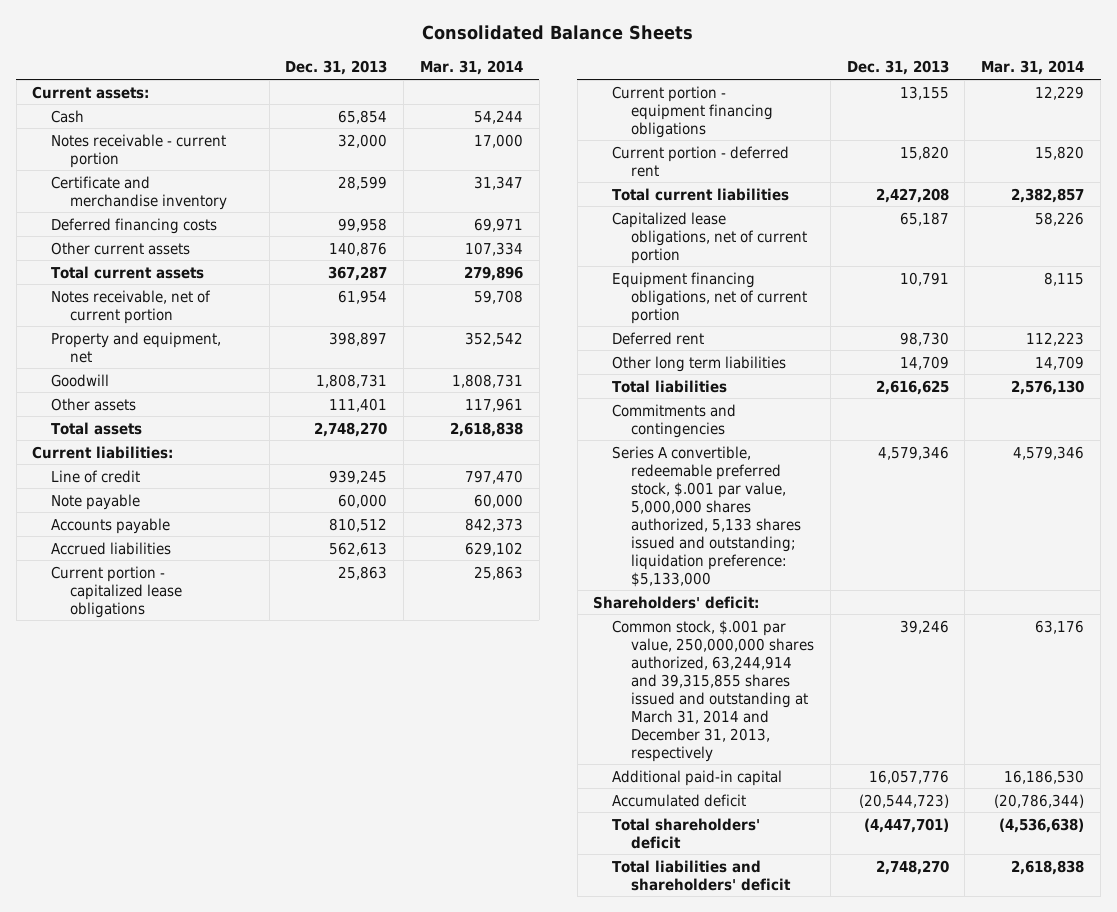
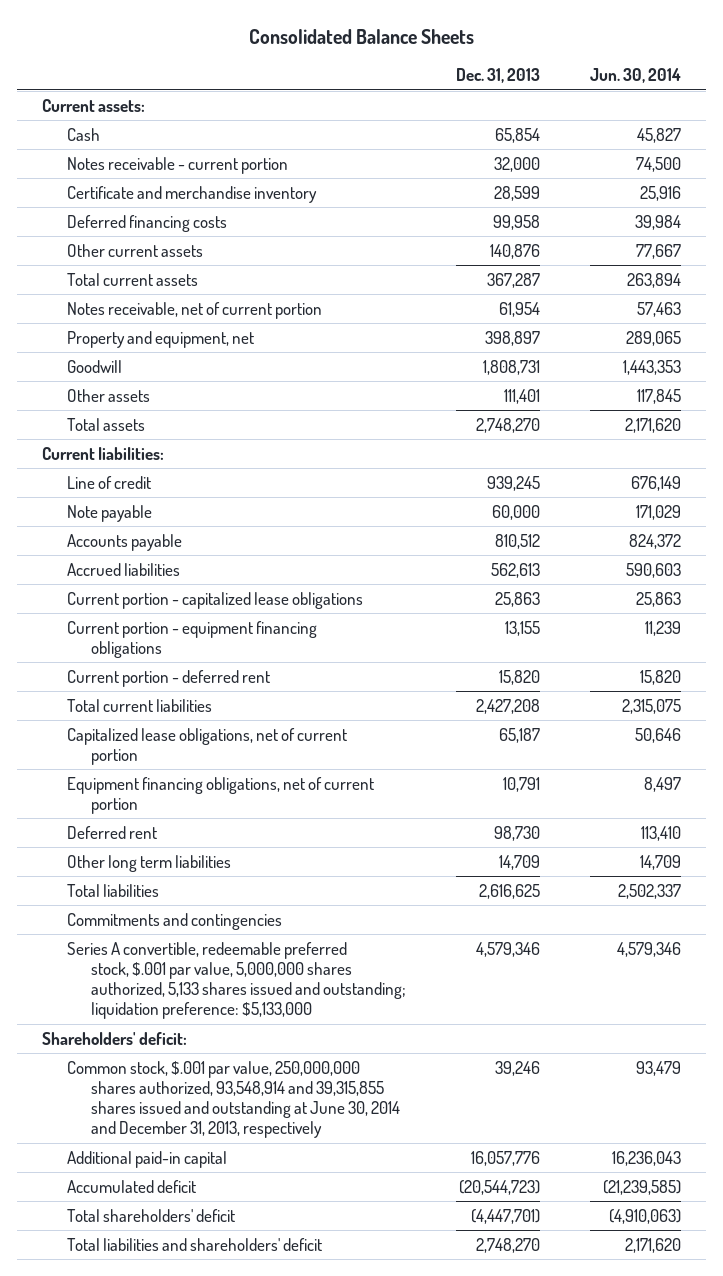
[420,60,524,76] Mar. 31, 2014 -> none
none -> [589,68,681,84] Jun. 30, 2014
[612,619,814,762] Common stock, $.001 par value, 250,000,000 shares authorized, 63,244,914 and 39,315,855 shares issued and outstanding at March 31, 2014 and December 31, 2013, respectively -> [66,1060,401,1139] Common stock, $.001 par value, 250,000,000 shares authorized, 93,548,914 and 39,315,855 shares issued and outstanding at June 30, 2014 and December 31, 2013, respectively

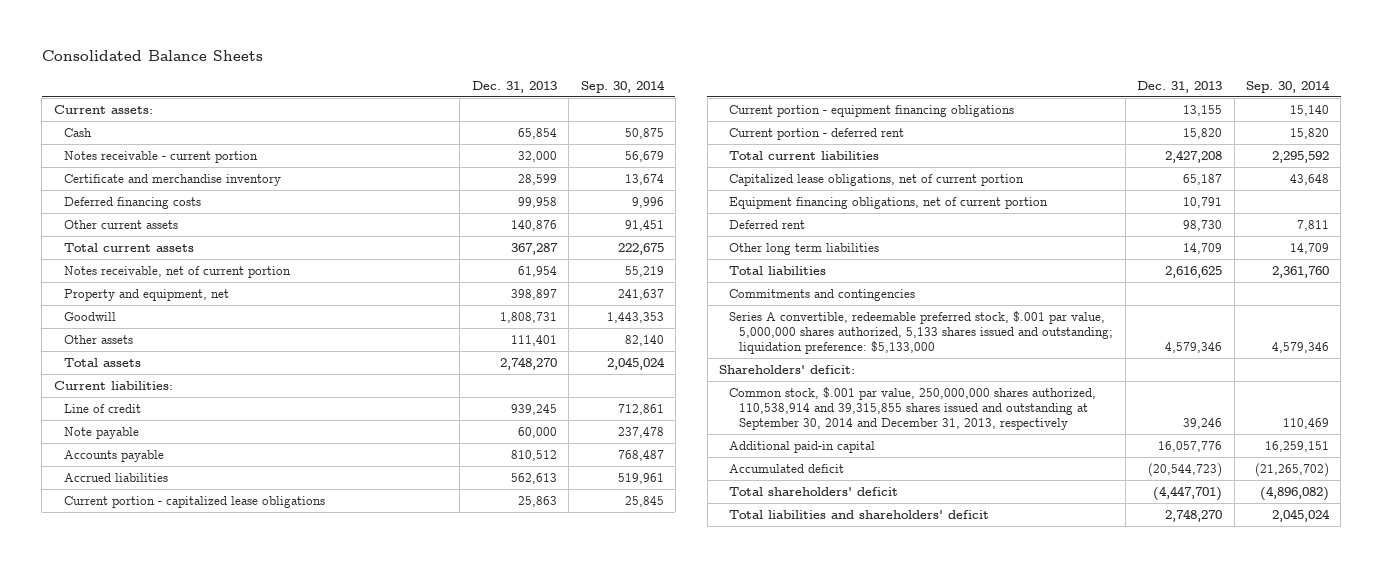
[589,68,681,84] Jun. 30, 2014 -> none
none -> [580,79,665,93] Sep. 30, 2014
[66,1060,401,1139] Common stock, $.001 par value, 250,000,000 shares authorized, 93,548,914 and 39,315,855 shares issued and outstanding at June 30, 2014 and December 31, 2013, respectively -> [729,386,1097,430] Common stock, $.001 par value, 250,000,000 shares authorized, 110,538,914 and 39,315,855 shares issued and outstanding at September 30, 2014 and December 31, 2013, respectively

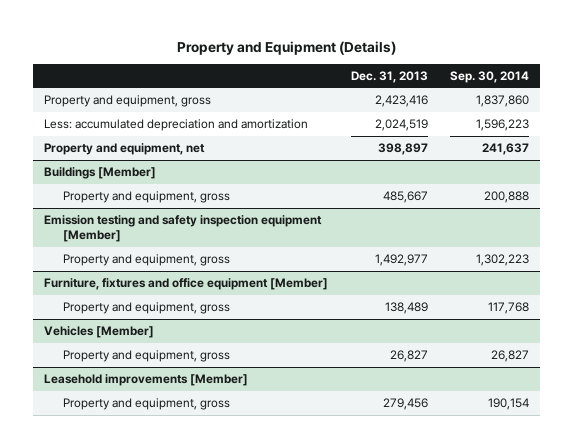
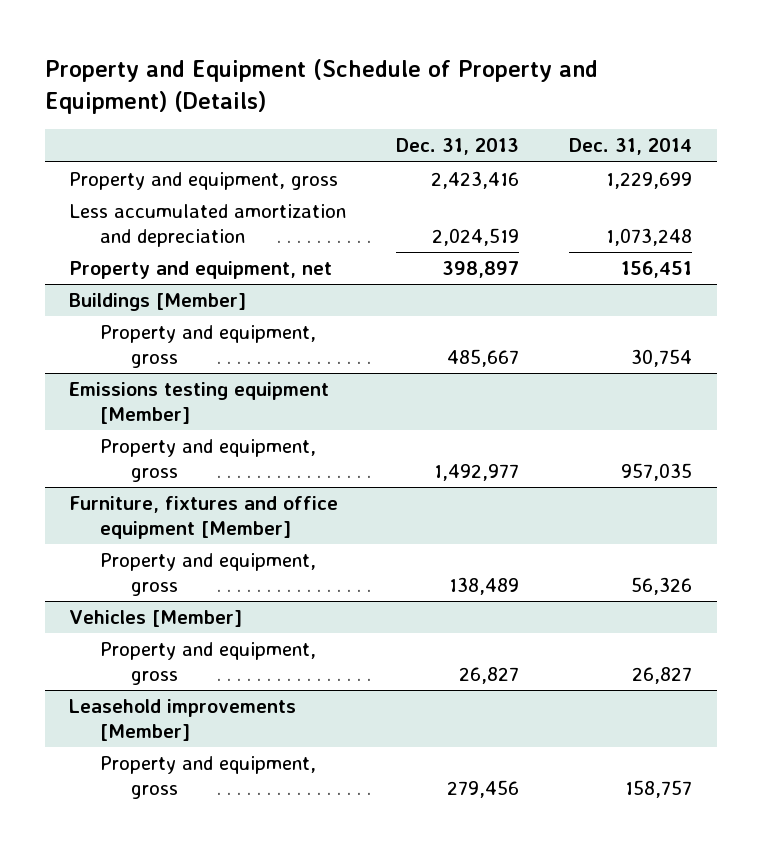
[176,40,396,55] Property and Equipment (Details) -> [44,58,598,114] Property and Equipment (Schedule of Property and Equipment) (Details)
[449,70,529,83] Sep. 30, 2014 -> none
none -> [569,138,693,156] Dec. 31, 2014
[44,119,309,132] Less: accumulated depreciation and amortization -> [69,204,347,247] Less accumulated amortization and depreciation
[44,215,323,242] Emission testing and safety inspection equipment [Member] -> [69,382,330,424] Emissions testing equipment [Member]

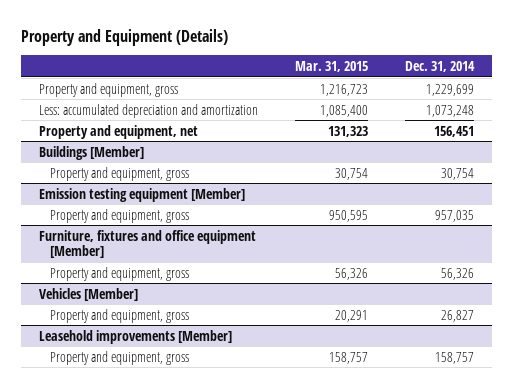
[44,58,598,114] Property and Equipment (Schedule of Property and Equipment) (Details) -> [20,28,228,46] Property and Equipment (Details)
[396,138,520,156] Dec. 31, 2013 -> none
none -> [294,60,368,72] Mar. 31, 2015
[69,204,347,247] Less accumulated amortization and depreciation -> [39,103,259,118] Less: accumulated depreciation and amortization
[69,382,330,424] Emissions testing equipment [Member] -> [39,187,246,202] Emission testing equipment [Member]

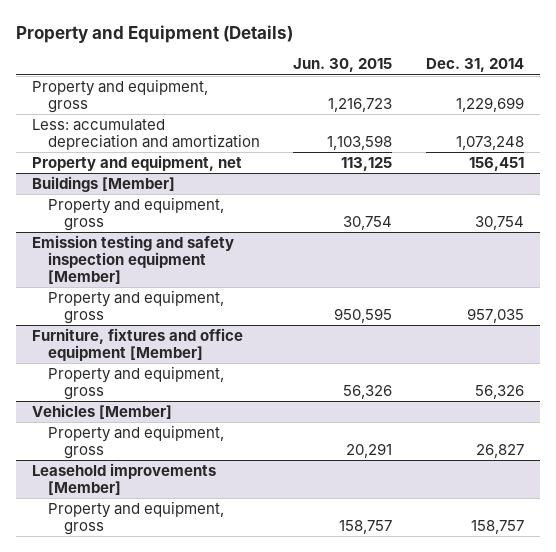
[294,60,368,72] Mar. 31, 2015 -> none
none -> [293,58,393,73] Jun. 30, 2015
[39,187,246,202] Emission testing equipment [Member] -> [32,234,235,285] Emission testing and safety inspection equipment [Member]

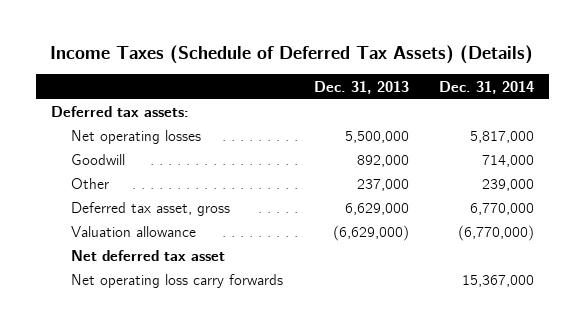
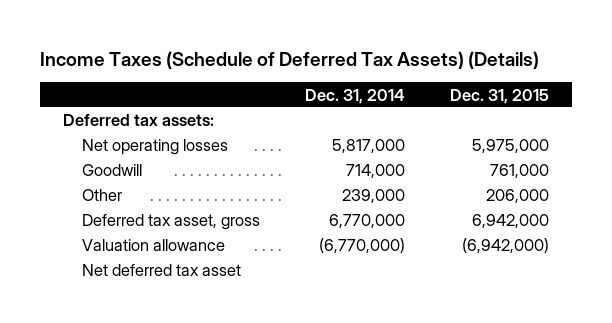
[313,80,409,94] Dec. 31, 2013 -> none
none -> [450,88,550,104] Dec. 31, 2015
[71,274,284,289] Net operating loss carry forwards -> none

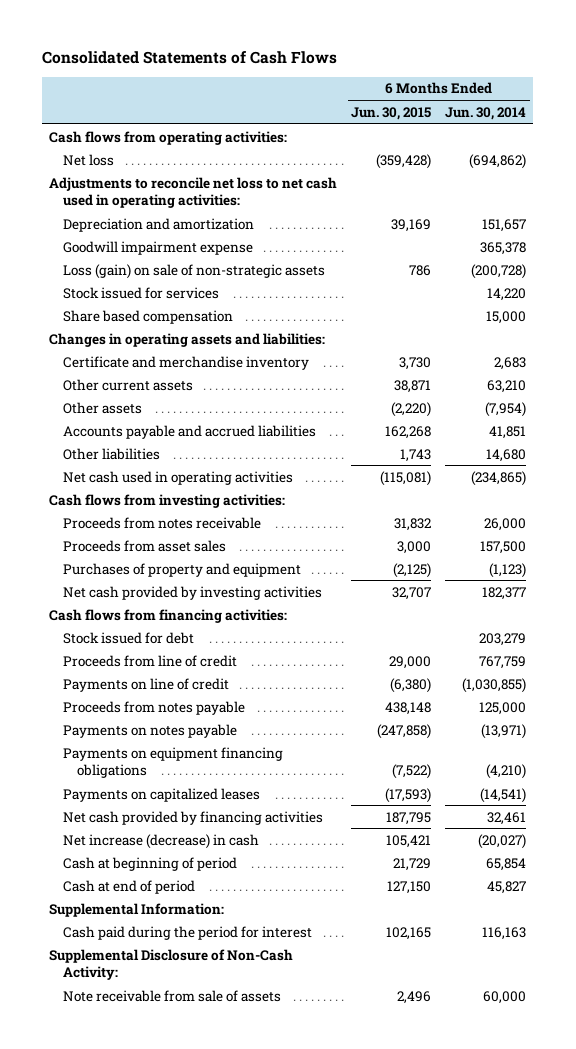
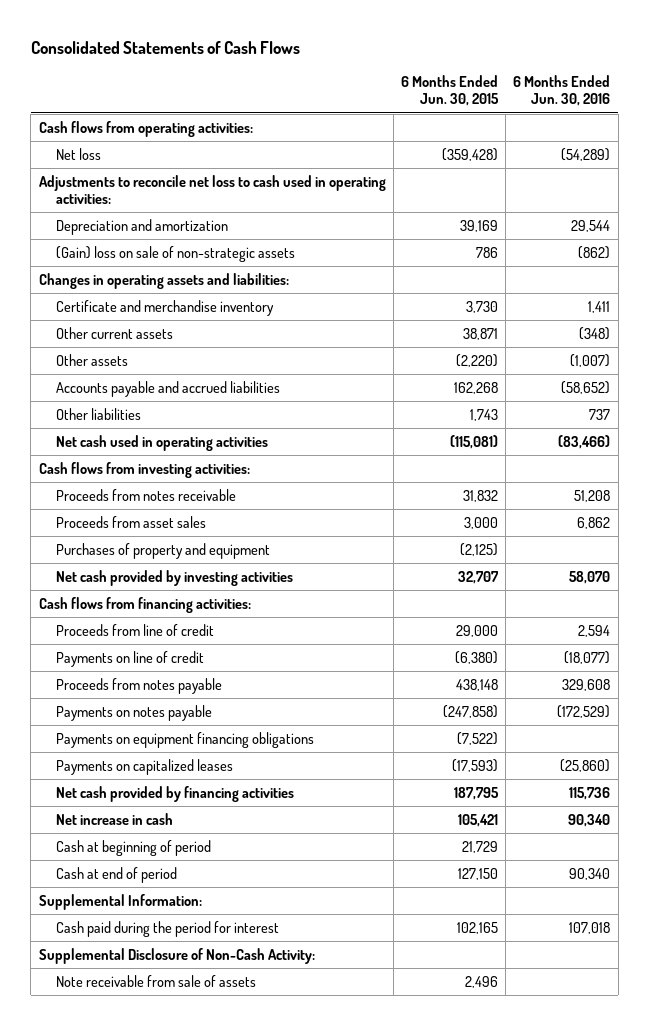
[445,106,527,120] Jun. 30, 2014 -> none
none -> [513,75,611,107] 6 Months Ended Jun. 30, 2016
[49,176,338,208] Adjustments to reconcile net loss to net cash used in operating activities: -> [38,174,386,205] Adjustments to reconcile net loss to cash used in operating activities:
[63,240,254,255] Goodwill impairment expense -> none
[63,286,220,299] Stock issued for services -> none
[63,309,234,324] Share based compensation -> none
[63,263,326,279] Loss (gain) on sale of non-strategic assets -> [56,245,296,262] (Gain) loss on sale of non-strategic assets
[63,631,195,644] Stock issued for debt -> none
[63,833,260,849] Net increase (decrease) in cash -> [56,812,174,825] Net increase in cash

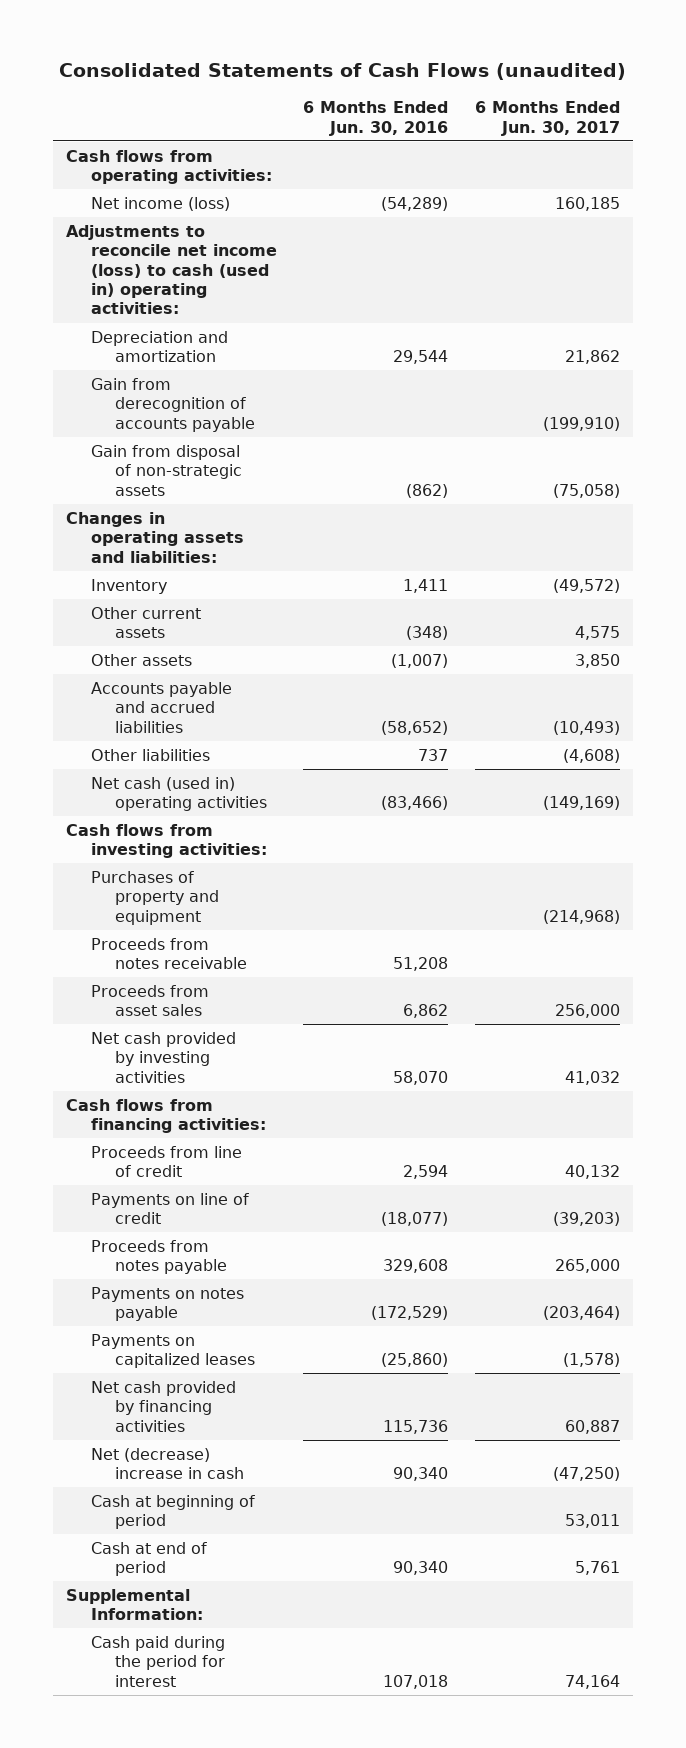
[30,40,300,54] Consolidated Statements of Cash Flows -> [58,63,626,81] Consolidated Statements of Cash Flows (unaudited)
[401,75,500,107] 6 Months Ended Jun. 30, 2015 -> none
none -> [474,101,620,136] 6 Months Ended Jun. 30, 2017
[56,147,102,160] Net loss -> [90,196,230,211] Net income (loss)
[38,174,386,205] Adjustments to reconcile net loss to cash used in operating activities: -> [66,224,277,315] Adjustments to reconcile net income (loss) to cash (used in) operating activities:
none -> [90,377,256,432] Gain from derecognition of accounts payable
[56,245,296,262] (Gain) loss on sale of non-strategic assets -> [90,444,243,496] Gain from disposal of non-strategic assets
[56,299,275,316] Certificate and merchandise inventory -> [90,578,167,594] Inventory
[56,434,269,451] Net cash used in operating activities -> [90,776,268,812] Net cash (used in) operating activities
[56,542,271,559] Purchases of property and equipment -> [90,870,220,925] Purchases of property and equipment
[56,731,315,748] Payments on equipment financing obligations -> none
[56,812,174,825] Net increase in cash -> [90,1447,245,1480] Net (decrease) increase in cash
[38,947,315,964] Supplemental Disclosure of Non-Cash Activity: -> none
[56,974,257,987] Note receivable from sale of assets -> none

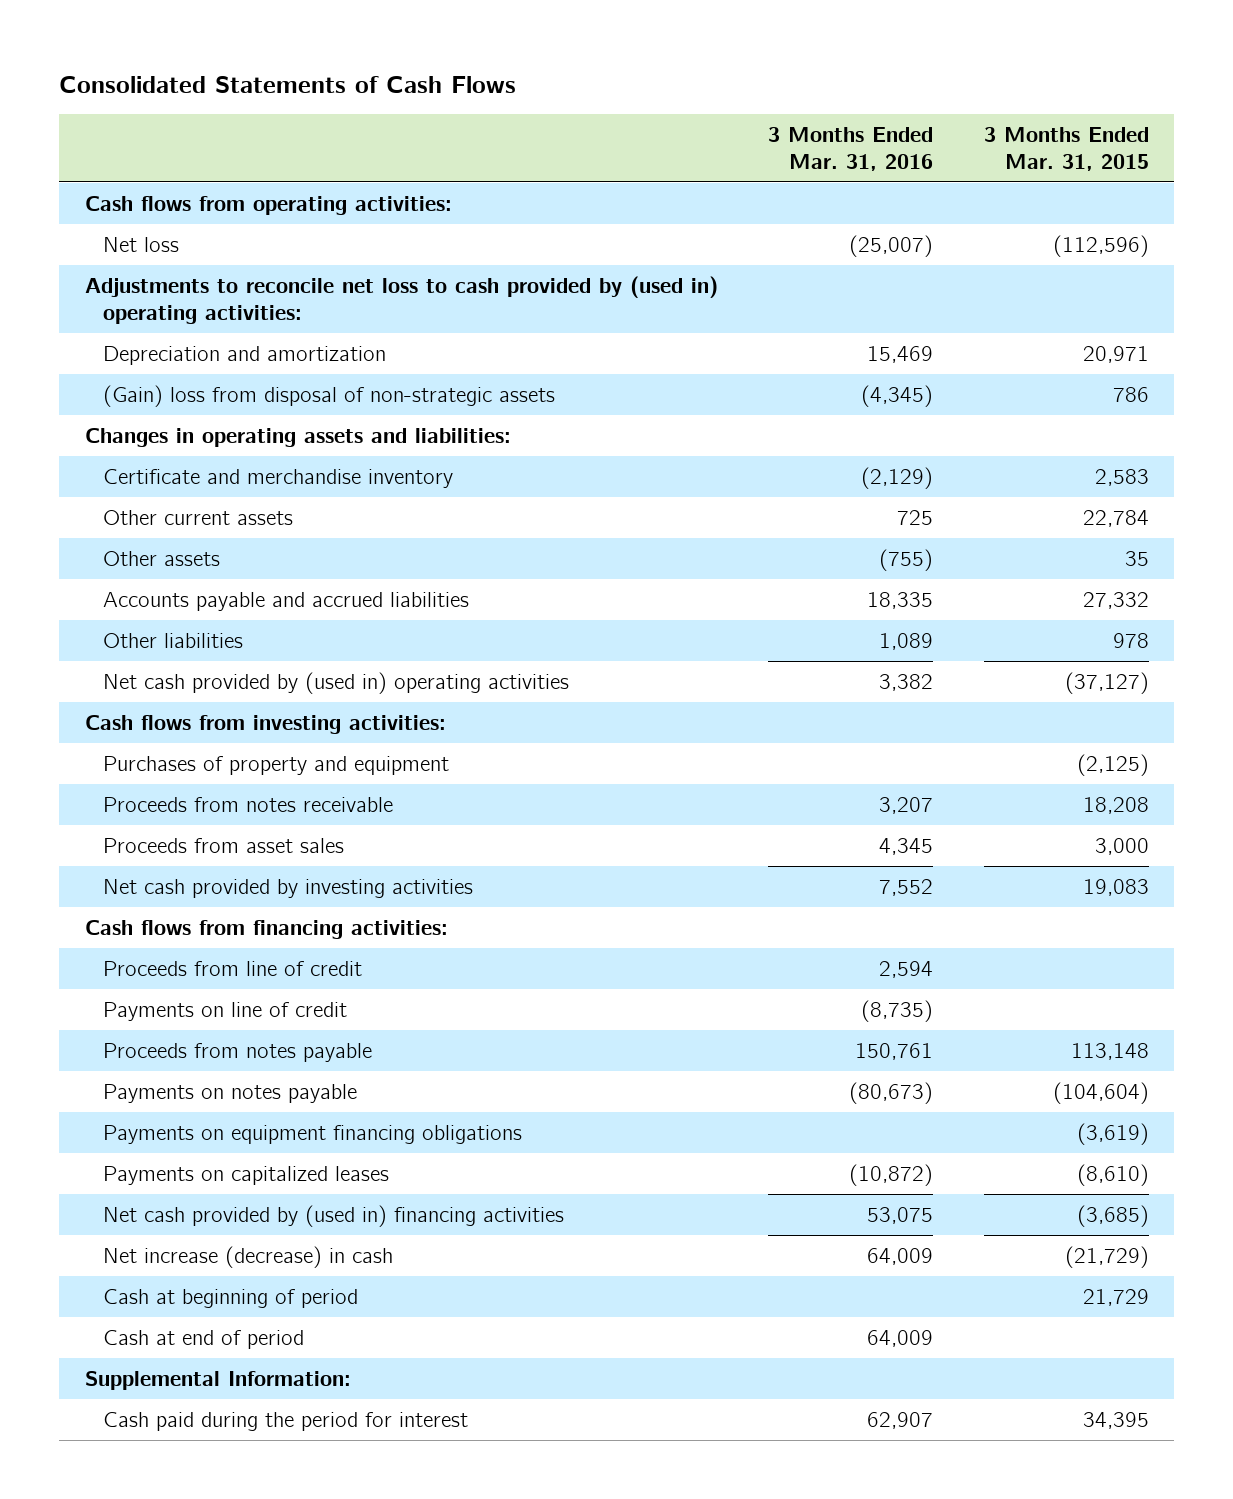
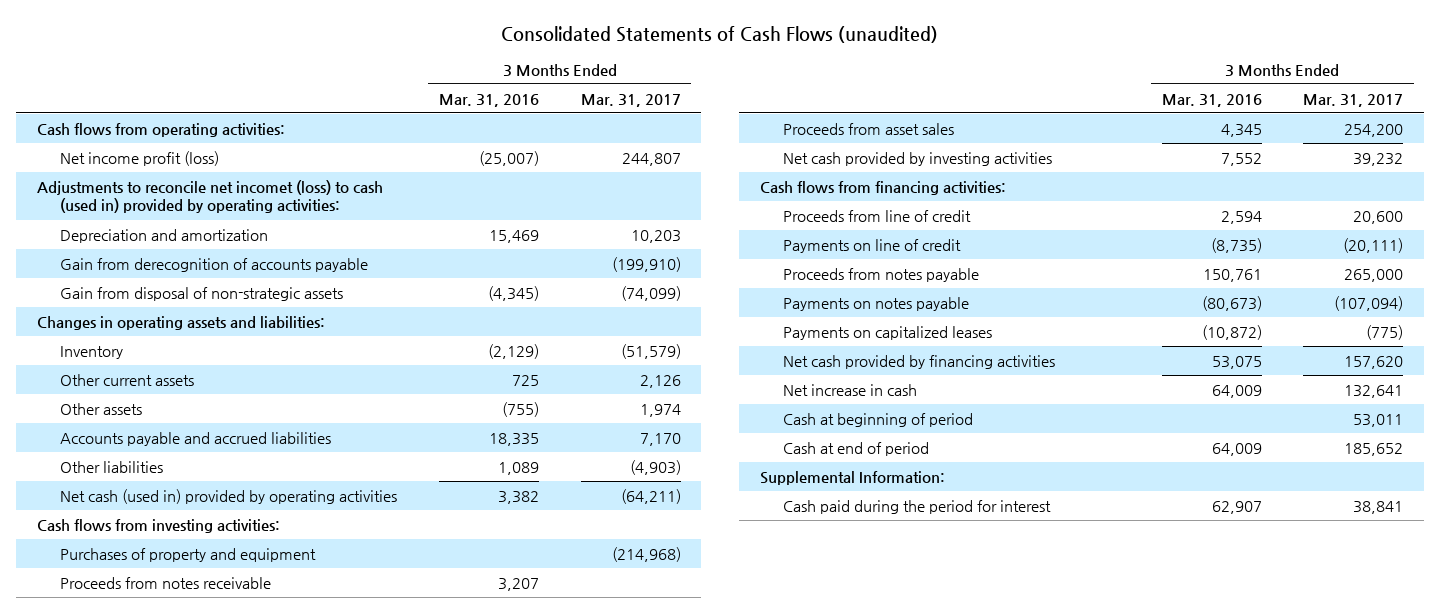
[59,75,517,93] Consolidated Statements of Cash Flows -> [501,25,939,43] Consolidated Statements of Cash Flows (unaudited)
[983,127,1149,171] 3 Months Ended Mar. 31, 2015 -> none
none -> [580,93,681,107] Mar. 31, 2017
[102,237,179,253] Net loss -> [60,150,220,166] Net income profit (loss)
[84,276,718,324] Adjustments to reconcile net loss to cash provided by (used in) operating activities: -> [37,179,384,214] Adjustments to reconcile net incomet (loss) to cash (used in) provided by operating activities:
none -> [60,257,369,272] Gain from derecognition of accounts payable
[102,385,555,408] (Gain) loss from disposal of non-strategic assets -> [60,286,344,301] Gain from disposal of non-strategic assets
[102,469,453,489] Certificate and merchandise inventory -> [60,345,124,359] Inventory
[102,672,569,695] Net cash provided by (used in) operating activities -> [60,488,398,504] Net cash (used in) provided by operating activities
[102,1125,522,1145] Payments on equipment financing obligations -> none
[102,1205,564,1228] Net cash provided by (used in) financing activities -> [782,354,1055,369] Net cash provided by financing activities
[102,1246,393,1269] Net increase (decrease) in cash -> [782,383,917,396] Net increase in cash

